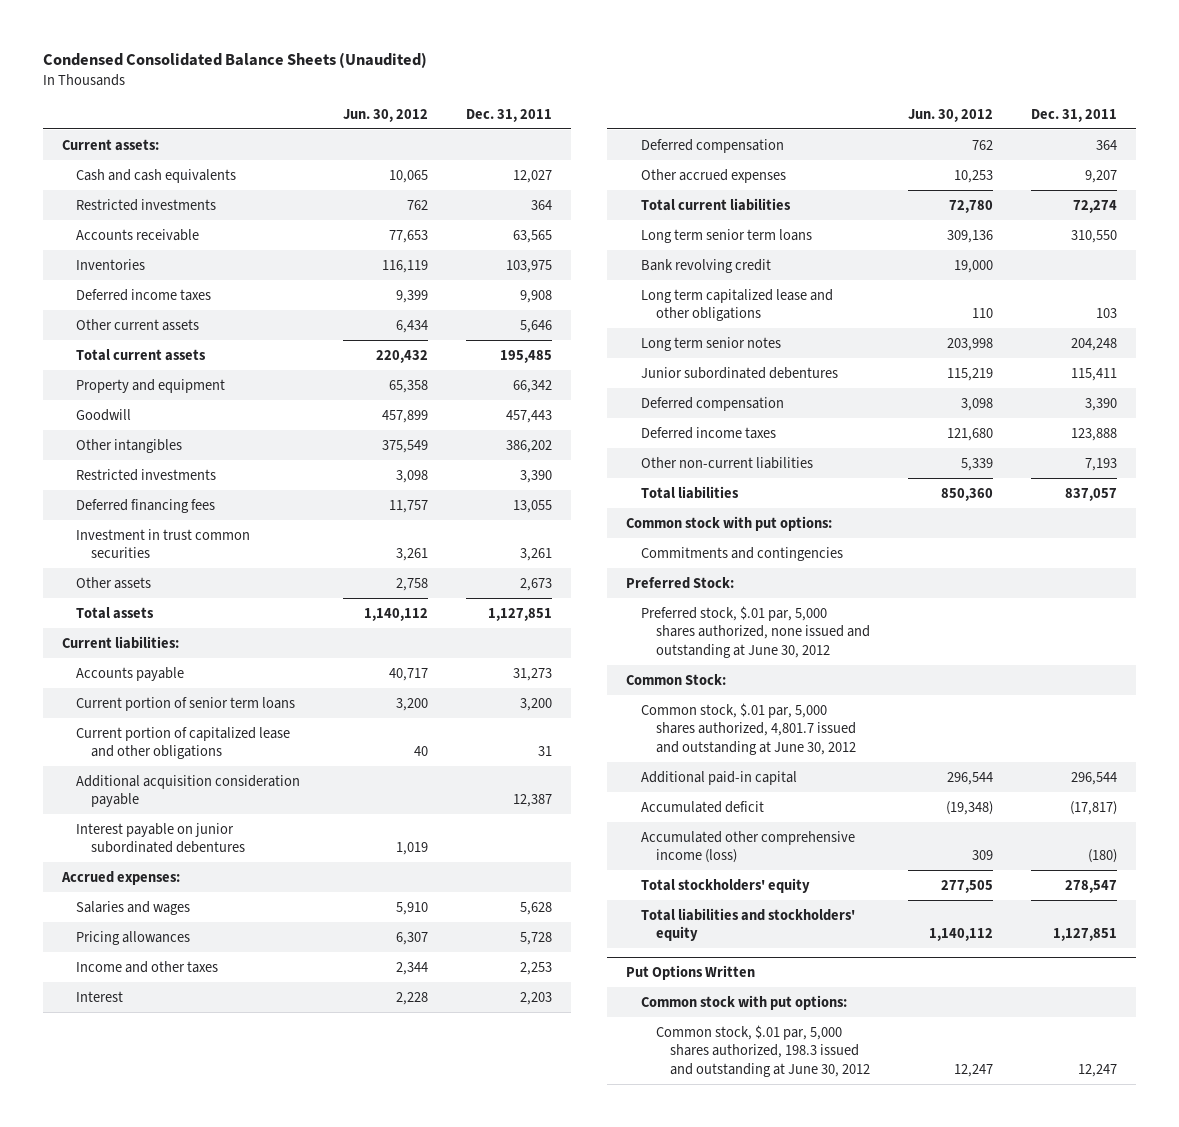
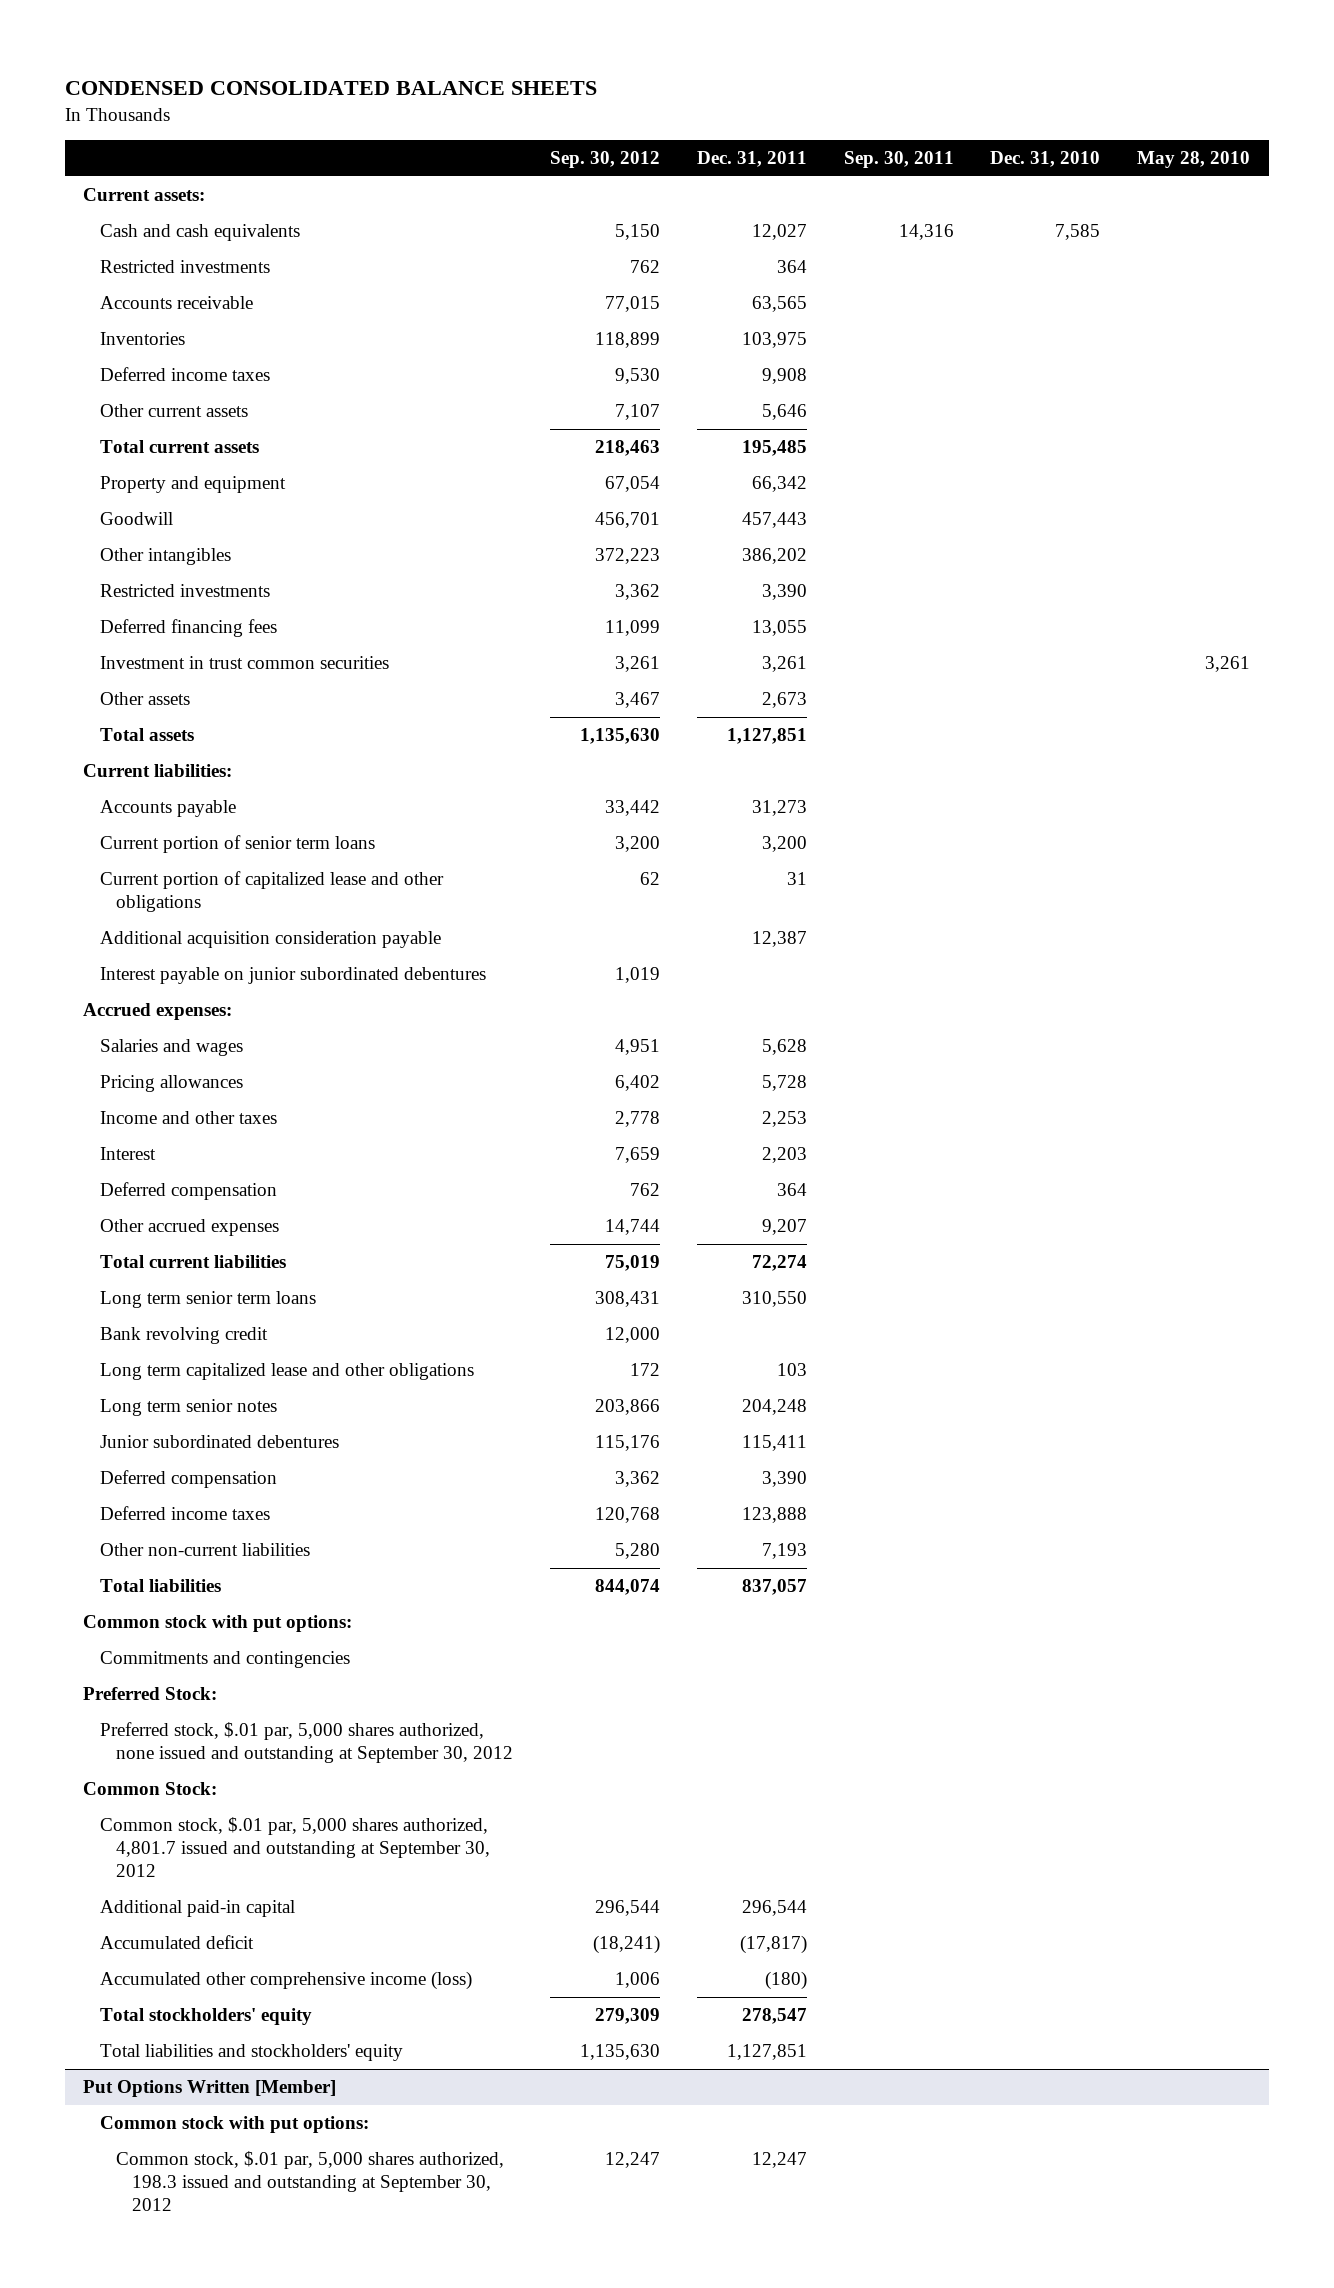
[42,52,427,69] Condensed Consolidated Balance Sheets (Unaudited) -> [65,80,598,95] CONDENSED CONSOLIDATED BALANCE SHEETS
[343,108,429,122] Jun. 30, 2012 -> none
none -> [549,151,660,169] Sep. 30, 2012
none -> [843,151,954,169] Sep. 30, 2011
none -> [990,151,1101,168] Dec. 31, 2010
none -> [1137,151,1251,169] May 28, 2010
[641,605,870,658] Preferred stock, $.01 par, 5,000 shares authorized, none issued and outstanding at June 30, 2012 -> [99,1722,514,1764] Preferred stock, $.01 par, 5,000 shares authorized, none issued and outstanding at September 30, 2012
[641,702,856,755] Common stock, $.01 par, 5,000 shares authorized, 4,801.7 issued and outstanding at June 30, 2012 -> [99,1817,491,1878] Common stock, $.01 par, 5,000 shares authorized, 4,801.7 issued and outstanding at September 30, 2012
[626,964,756,980] Put Options Written -> [83,2080,337,2098] Put Options Written [Member]
[655,1024,871,1077] Common stock, $.01 par, 5,000 shares authorized, 198.3 issued and outstanding at June 30, 2012 -> [116,2151,505,2212] Common stock, $.01 par, 5,000 shares authorized, 198.3 issued and outstanding at September 30, 2012

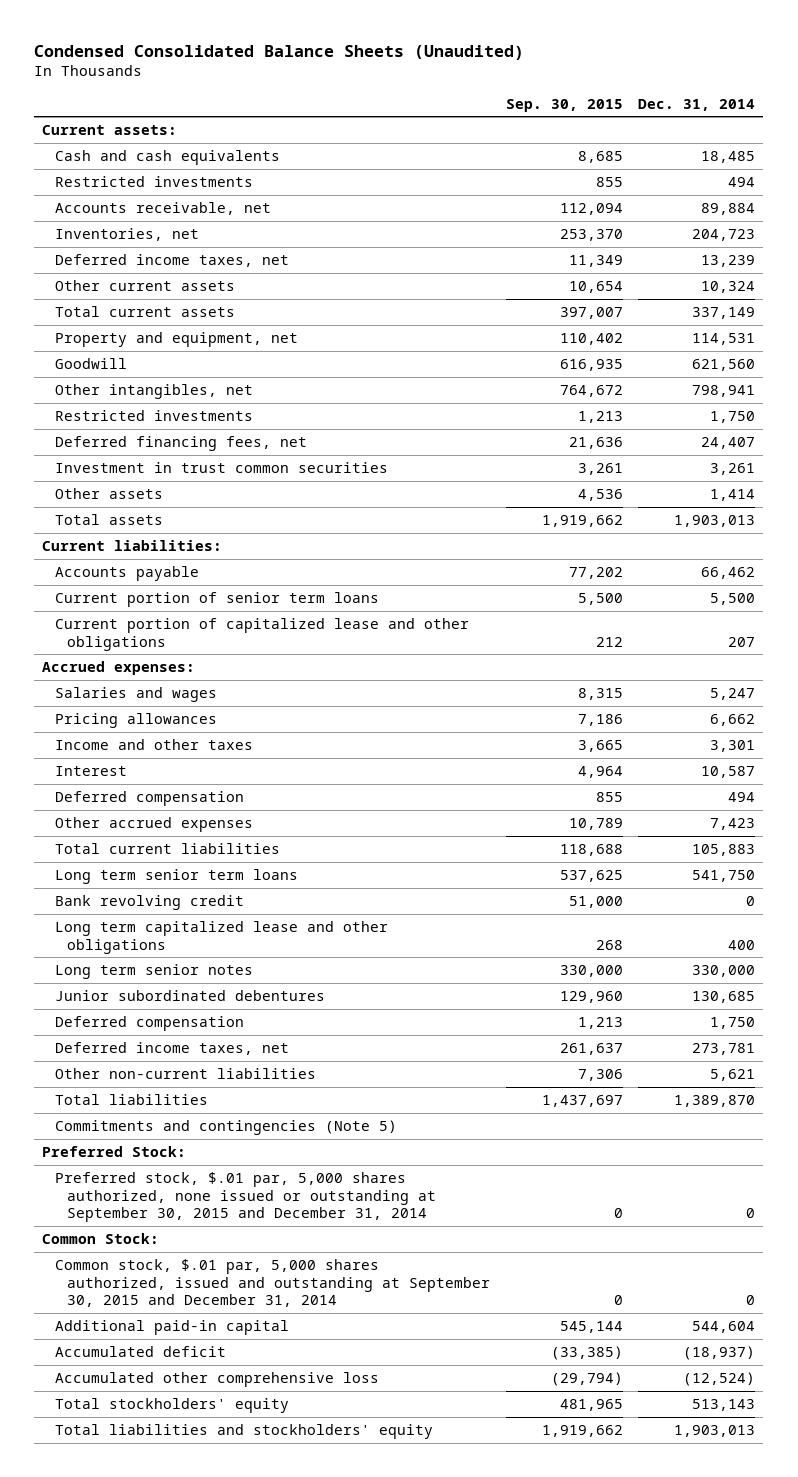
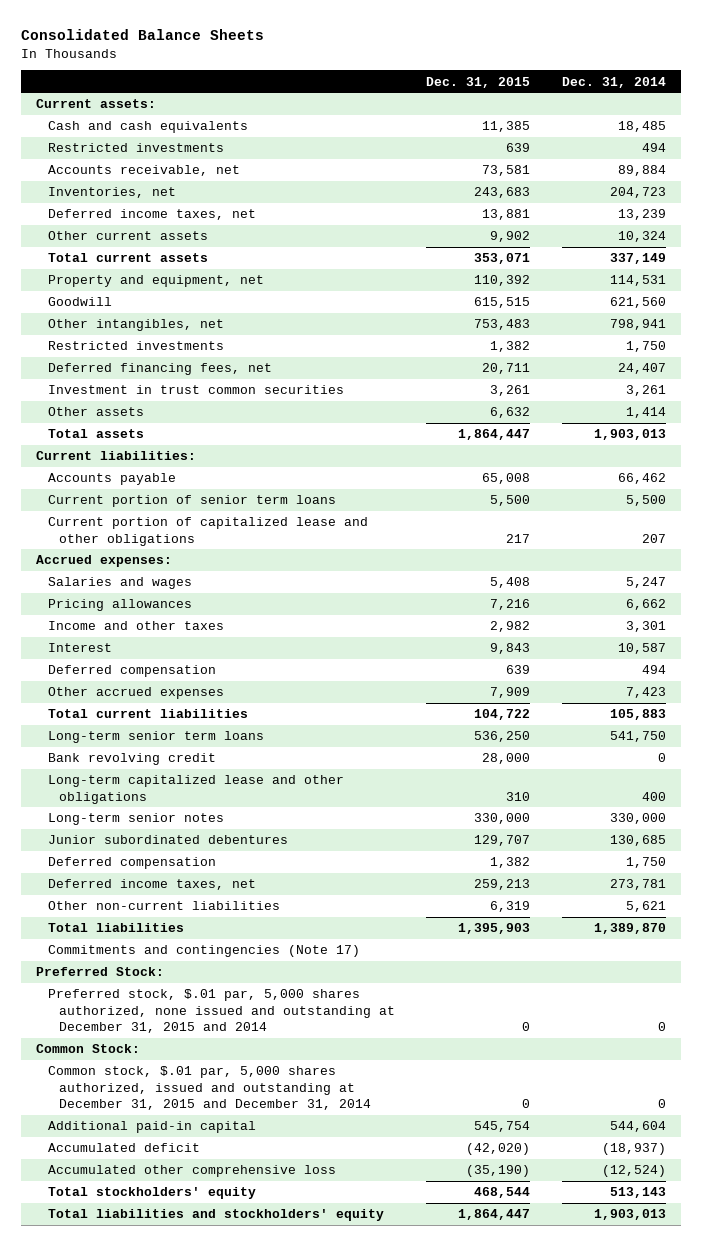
[34,44,525,60] Condensed Consolidated Balance Sheets (Unaudited) -> [20,29,264,41] Consolidated Balance Sheets
[505,98,623,112] Sep. 30, 2015 -> none
none -> [426,76,531,88] Dec. 31, 2015
[54,869,298,885] Long term senior term loans -> [47,731,264,744] Long-term senior term loans
[54,921,388,954] Long term capitalized lease and other obligations -> [47,775,344,804] Long-term capitalized lease and other obligations
[54,964,253,980] Long term senior notes -> [47,813,224,826] Long-term senior notes
[54,1120,397,1136] Commitments and contingencies (Note 5) -> [47,945,360,958] Commitments and contingencies (Note 17)
[54,1172,436,1223] Preferred stock, $.01 par, 5,000 shares authorized, none issued or outstanding at September 30, 2015 and December 31, 2014 -> [47,989,395,1034] Preferred stock, $.01 par, 5,000 shares authorized, none issued and outstanding at December 31, 2015 and 2014
[54,1259,490,1308] Common stock, $.01 par, 5,000 shares authorized, issued and outstanding at September 30, 2015 and December 31, 2014 -> [47,1066,371,1111] Common stock, $.01 par, 5,000 shares authorized, issued and outstanding at December 31, 2015 and December 31, 2014

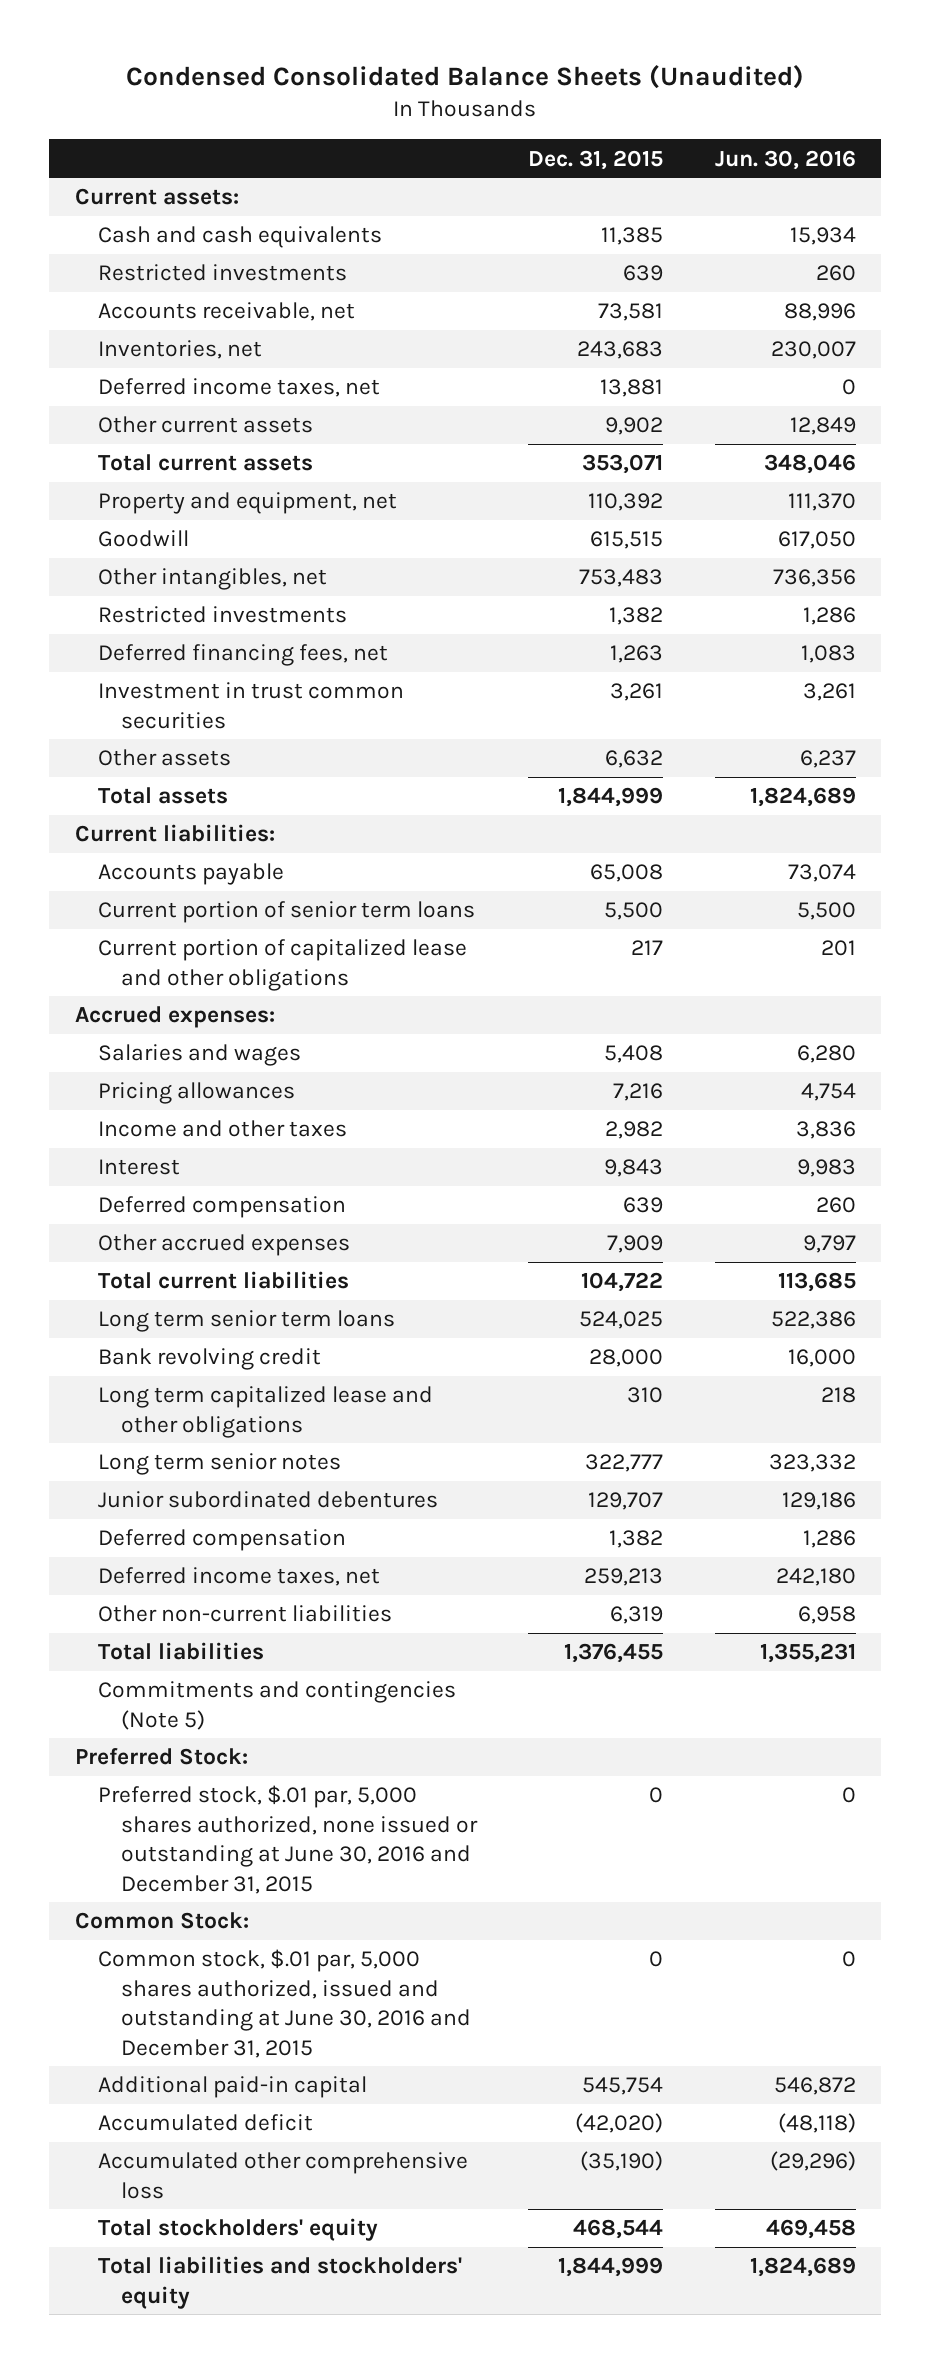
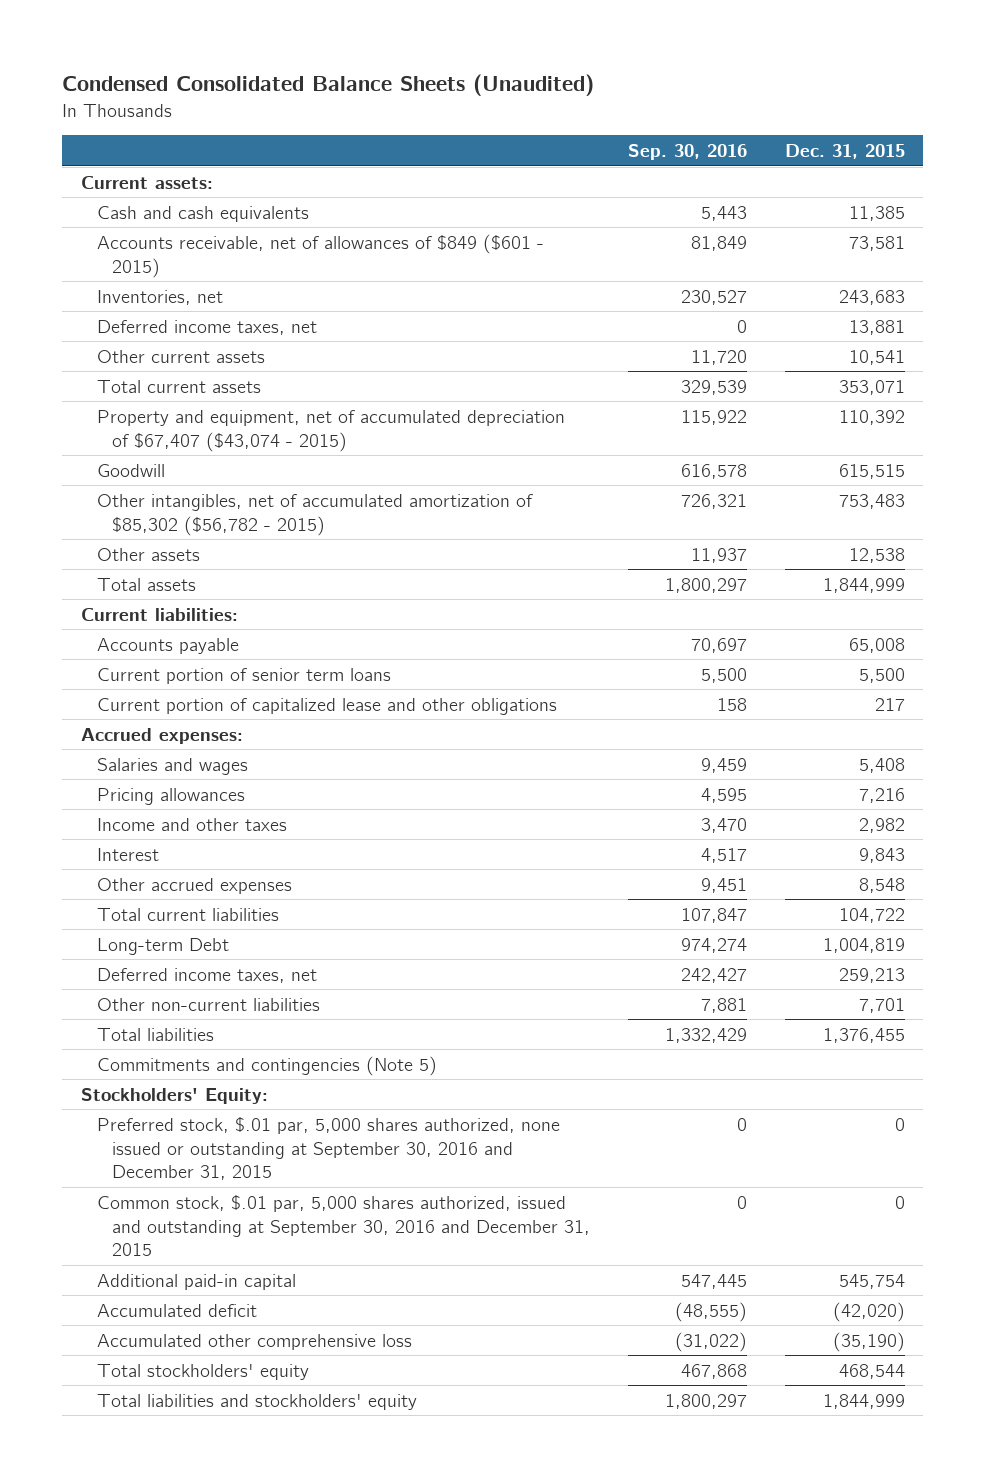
[714,149,856,170] Jun. 30, 2016 -> none
none -> [627,144,747,161] Sep. 30, 2016
[97,264,347,282] Restricted investments -> none
[97,302,355,322] Accounts receivable, net -> [96,233,544,278] Accounts receivable, net of allowances of $849 ($601 - 2015)
[605,417,664,436] 9,902 -> [848,349,905,365] 10,541
[97,492,397,515] Property and equipment, net -> [96,409,565,452] Property and equipment, net of accumulated depreciation of $67,407 ($43,074 - 2015)
[97,606,347,624] Restricted investments -> none
[97,644,388,667] Deferred financing fees, net -> none
[97,682,404,729] Investment in trust common securities -> none
[97,568,327,591] Other intangibles, net -> [96,493,533,536] Other intangibles, net of accumulated amortization of $85,302 ($56,782 - 2015)
[605,750,664,769] 6,632 -> [848,547,905,563] 12,538
[97,1196,346,1219] Deferred compensation -> none
[607,1235,664,1254] 7,909 -> [858,877,905,893] 8,548
[97,1310,395,1333] Long term senior term loans -> none
[97,1348,321,1371] Bank revolving credit -> none
[97,1386,433,1438] Long term capitalized lease and other obligations -> none
[97,1453,341,1476] Long term senior notes -> none
[97,1491,438,1509] Junior subordinated debentures -> none
[97,1529,346,1552] Deferred compensation -> none
none -> [96,937,229,955] Long-term Debt
[610,1606,664,1625] 6,319 -> [858,997,905,1013] 7,701
[74,1748,248,1766] Preferred Stock: -> none
[74,1912,249,1930] Common Stock: -> none
none -> [81,1087,269,1104] Stockholders' Equity:
[97,1785,478,1894] Preferred stock, $.01 par, 5,000 shares authorized, none issued or outstanding at June 30, 2016 and December 31, 2015 -> [96,1116,560,1181] Preferred stock, $.01 par, 5,000 shares authorized, none issued or outstanding at September 30, 2016 and December 31, 2015
[97,1949,471,2058] Common stock, $.01 par, 5,000 shares authorized, issued and outstanding at June 30, 2016 and December 31, 2015 -> [96,1194,591,1257] Common stock, $.01 par, 5,000 shares authorized, issued and outstanding at September 30, 2016 and December 31, 2015

